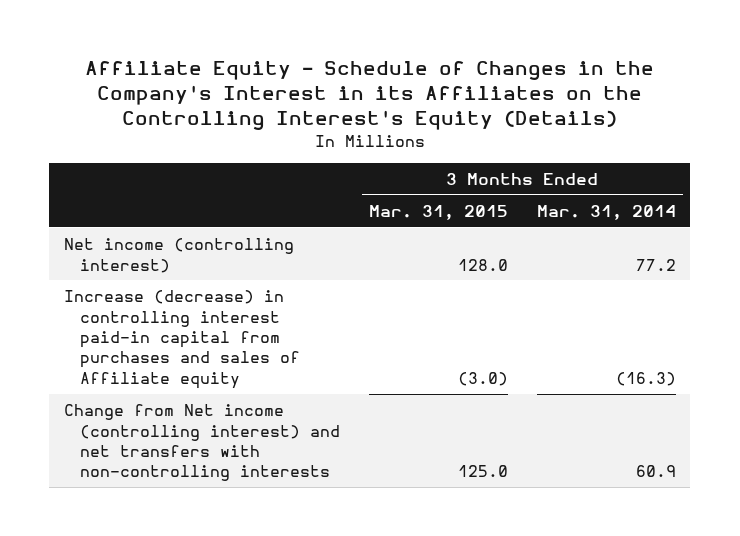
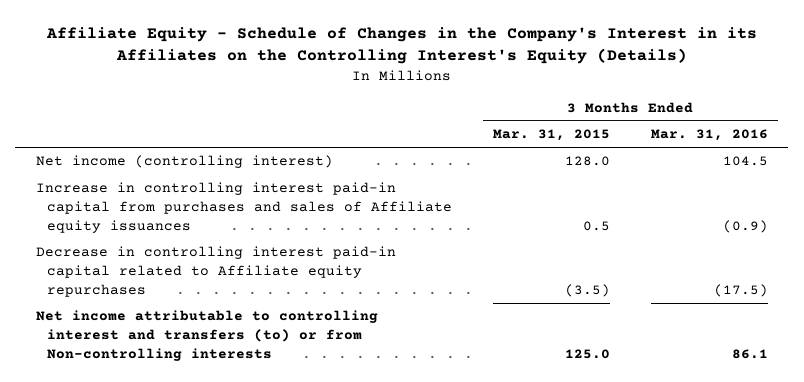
[536,204,676,220] Mar. 31, 2014 -> none
none -> [650,129,768,142] Mar. 31, 2016
[63,290,301,389] Increase (decrease) in controlling interest paid-in capital from purchases and sales of Affiliate equity -> [35,182,453,233] Increase in controlling interest paid-in capital from purchases and sales of Affiliate equity issuances
[458,371,509,386] (3.0) -> [583,220,611,231] 0.5
none -> [35,246,396,297] Decrease in controlling interest paid-in capital related to Affiliate equity repurchases
[63,404,341,482] Change from Net income (controlling interest) and net transfers with non-controlling interests -> [35,310,378,361] Net income attributable to controlling interest and transfers (to) or from Non-controlling interests

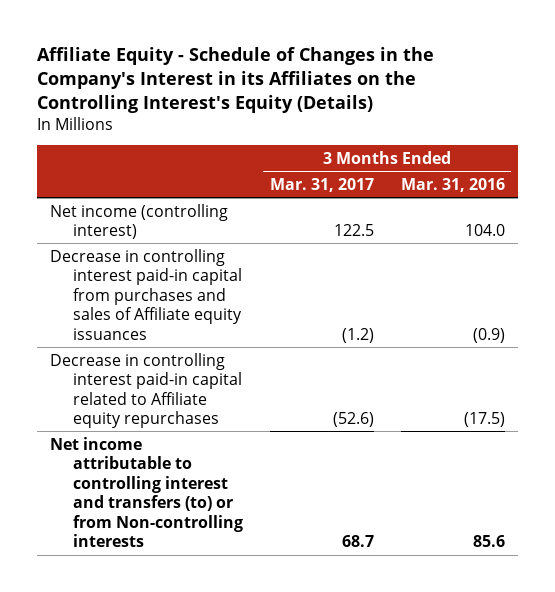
[493,129,611,142] Mar. 31, 2015 -> none
none -> [269,177,374,192] Mar. 31, 2017
[722,156,768,167] 104.5 -> [464,224,505,237] 104.0
[35,182,453,233] Increase in controlling interest paid-in capital from purchases and sales of Affiliate equity issuances -> [49,248,243,340] Decrease in controlling interest paid-in capital from purchases and sales of Affiliate equity issuances
[731,348,768,359] 86.1 -> [472,535,505,548] 85.6

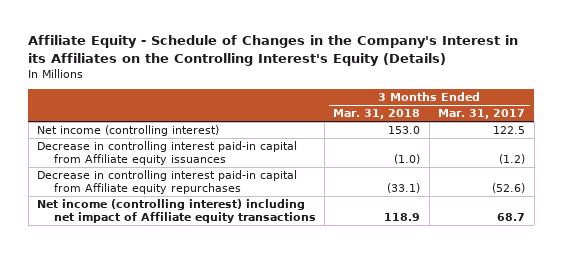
[400,177,505,192] Mar. 31, 2016 -> none
none -> [333,109,421,120] Mar. 31, 2018
[49,248,243,340] Decrease in controlling interest paid-in capital from purchases and sales of Affiliate equity issuances -> [37,141,298,166] Decrease in controlling interest paid-in capital from Affiliate equity issuances
[49,352,243,429] Decrease in controlling interest paid-in capital related to Affiliate equity repurchases -> [37,170,298,195] Decrease in controlling interest paid-in capital from Affiliate equity repurchases
[49,436,244,548] Net income attributable to controlling interest and transfers (to) or from Non-controlling interests -> [37,199,316,224] Net income (controlling interest) including net impact of Affiliate equity transactions

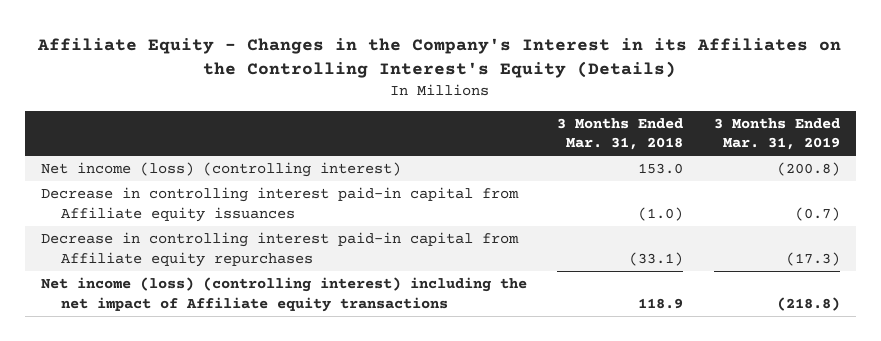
[28,35,519,66] Affiliate Equity - Schedule of Changes in the Company's Interest in its Affiliates on the Controlling Interest's Equity (Details) -> [37,37,842,78] Affiliate Equity - Changes in the Company's Interest in its Affiliates on the Controlling Interest's Equity (Details)
[438,109,526,120] Mar. 31, 2017 -> none
none -> [714,118,841,151] 3 Months Ended Mar. 31, 2019
[37,125,220,137] Net income (controlling interest) -> [40,162,401,178] Net income (loss) (controlling interest)
[37,199,316,224] Net income (controlling interest) including net impact of Affiliate equity transactions -> [40,277,527,312] Net income (loss) (controlling interest) including the net impact of Affiliate equity transactions

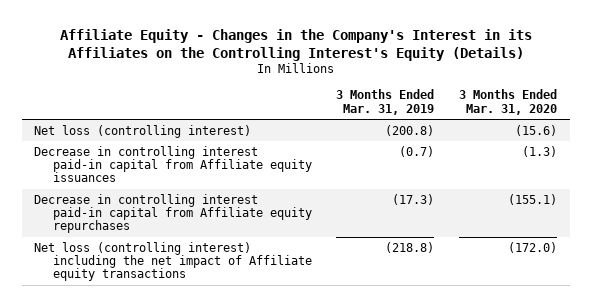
[557,118,684,151] 3 Months Ended Mar. 31, 2018 -> none
none -> [459,89,558,115] 3 Months Ended Mar. 31, 2020
[40,162,401,178] Net income (loss) (controlling interest) -> [34,124,252,138] Net loss (controlling interest)
[40,277,527,312] Net income (loss) (controlling interest) including the net impact of Affiliate equity transactions -> [34,241,312,282] Net loss (controlling interest) including the net impact of Affiliate equity transactions

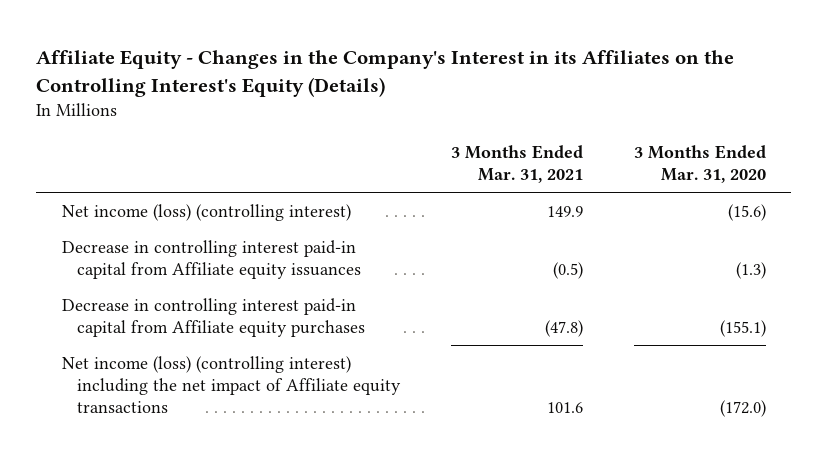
[336,89,435,115] 3 Months Ended Mar. 31, 2019 -> none
none -> [450,145,583,184] 3 Months Ended Mar. 31, 2021
[34,124,252,138] Net loss (controlling interest) -> [61,203,351,221] Net income (loss) (controlling interest)
[34,193,312,234] Decrease in controlling interest paid-in capital from Affiliate equity repurchases -> [61,297,365,338] Decrease in controlling interest paid-in capital from Affiliate equity purchases
[34,241,312,282] Net loss (controlling interest) including the net impact of Affiliate equity transactions -> [61,355,401,414] Net income (loss) (controlling interest) including the net impact of Affiliate equity transactions

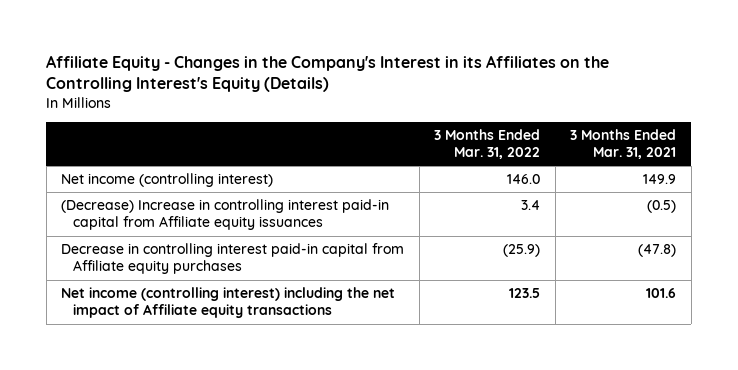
[633,145,766,184] 3 Months Ended Mar. 31, 2020 -> none
none -> [434,128,541,159] 3 Months Ended Mar. 31, 2022
[61,203,351,221] Net income (loss) (controlling interest) -> [61,172,274,187] Net income (controlling interest)
[61,239,361,280] Decrease in controlling interest paid-in capital from Affiliate equity issuances -> [61,198,390,231] (Decrease) Increase in controlling interest paid-in capital from Affiliate equity issuances
[61,355,401,414] Net income (loss) (controlling interest) including the net impact of Affiliate equity transactions -> [61,286,396,319] Net income (controlling interest) including the net impact of Affiliate equity transactions

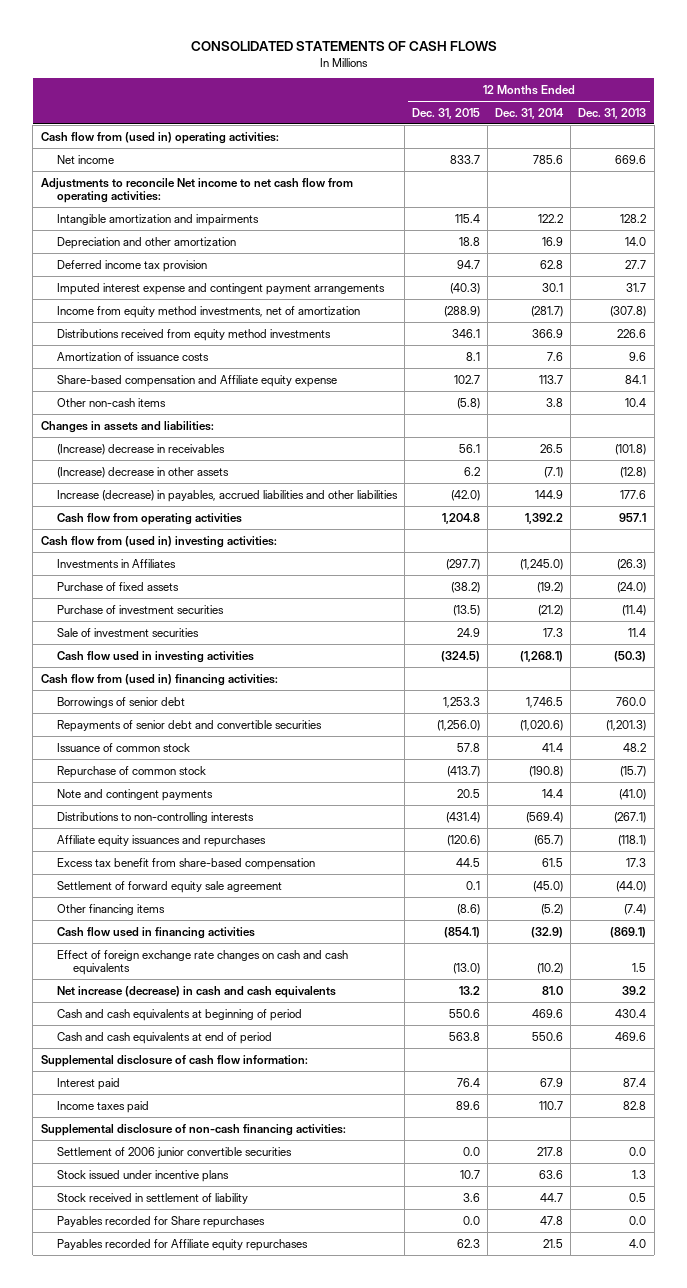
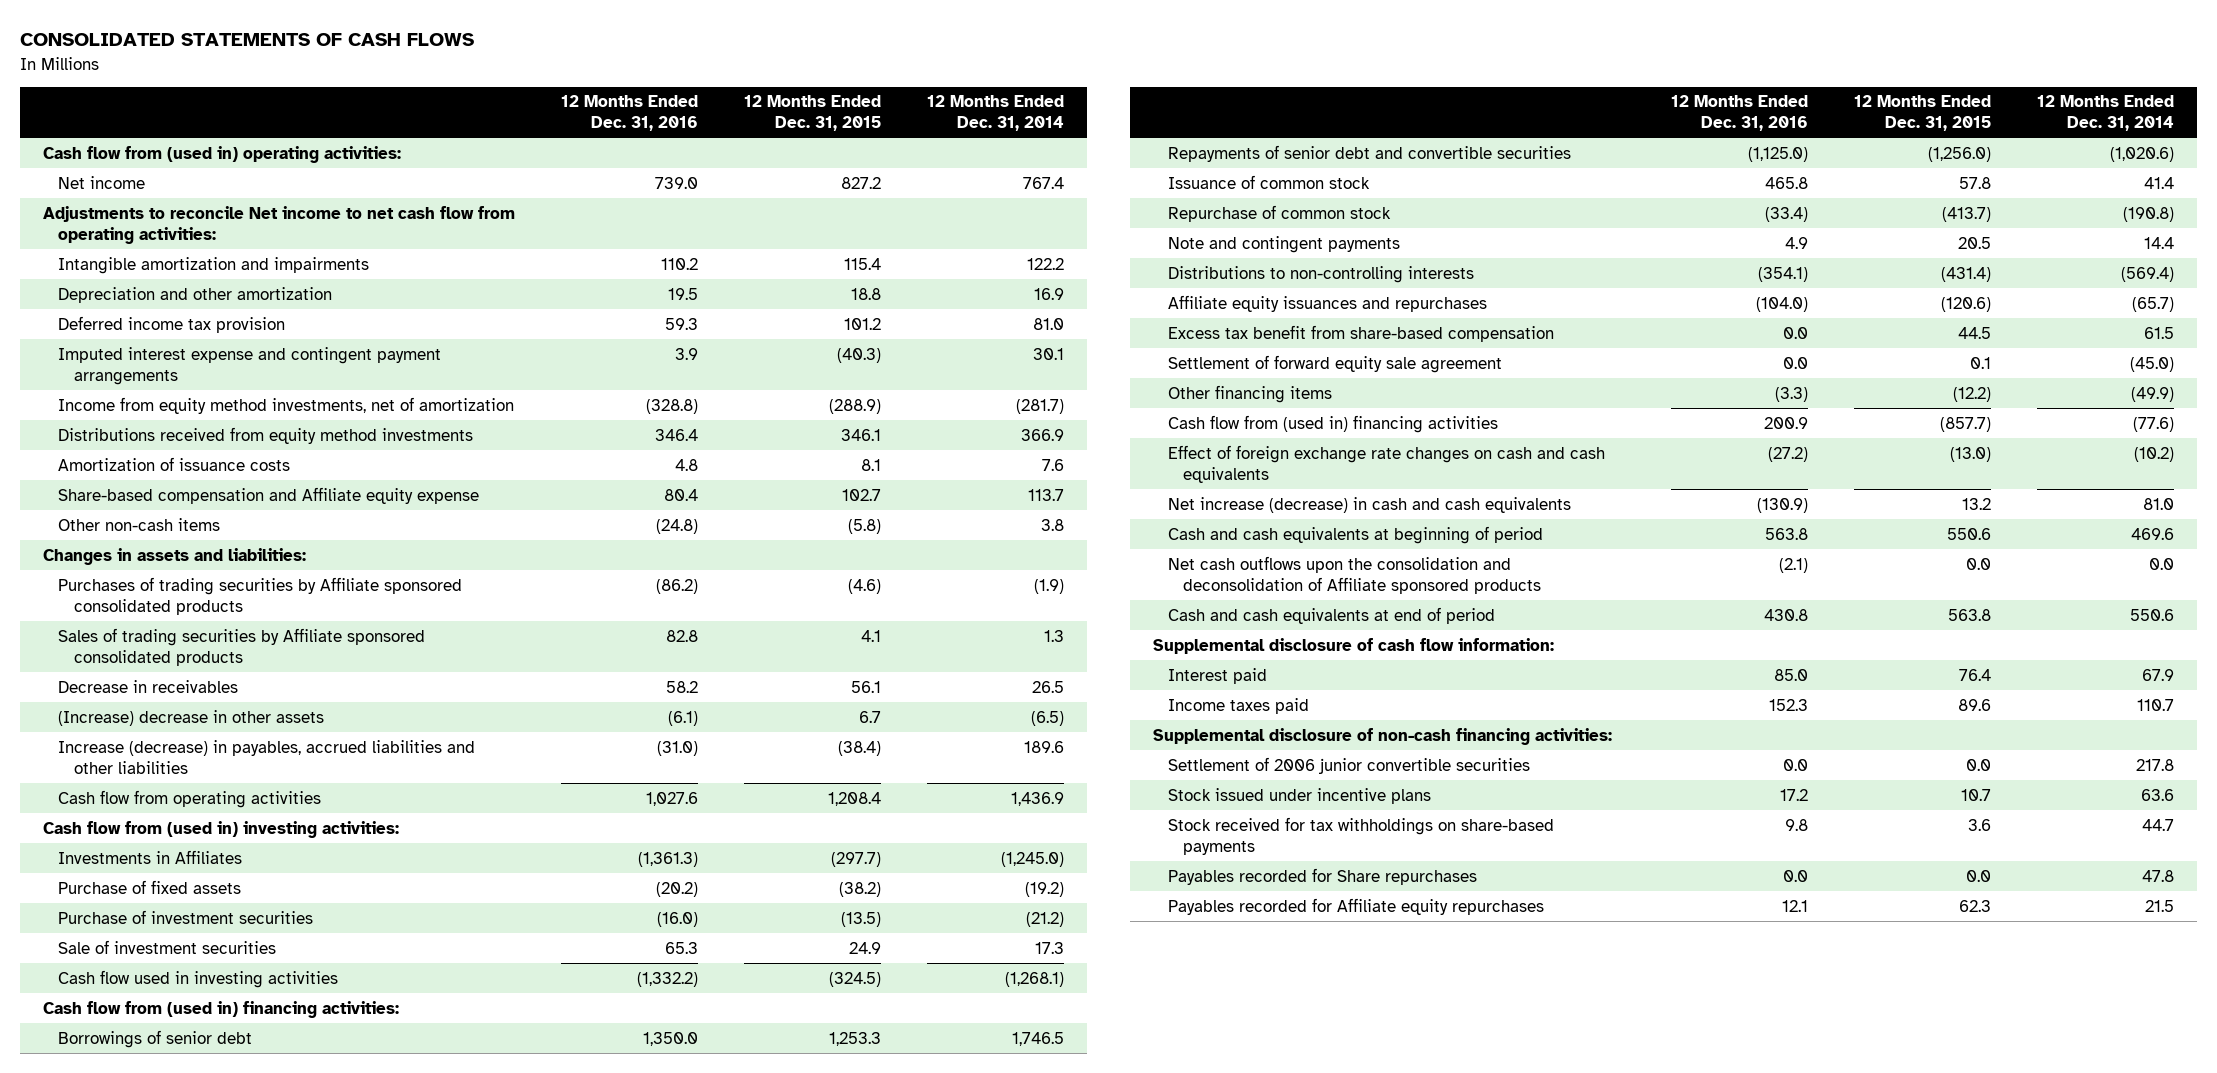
[578,107,647,119] Dec. 31, 2013 -> none
none -> [560,95,698,132] 12 Months Ended Dec. 31, 2016
[449,154,480,164] 833.7 -> [840,176,881,189] 827.2
[533,154,564,164] 785.6 -> [1022,176,1064,189] 767.4
[456,259,480,269] 94.7 -> [843,317,881,330] 101.2
[540,259,564,269] 62.8 -> [1032,317,1064,330] 81.0
none -> [58,576,463,615] Purchases of trading securities by Affiliate sponsored consolidated products
none -> [58,627,426,666] Sales of trading securities by Affiliate sponsored consolidated products
[56,443,225,455] (Increase) decrease in receivables -> [58,679,239,693] Decrease in receivables
[463,466,480,476] 6.2 -> [858,710,881,723] 6.7
[544,466,564,478] (7.1) -> [1030,710,1064,726] (6.5)
[450,489,480,501] (42.0) -> [837,740,881,756] (38.4)
[535,489,564,499] 144.9 -> [1023,740,1064,753] 189.6
[441,512,480,524] 1,204.8 -> [827,791,881,806] 1,208.4
[525,512,564,524] 1,392.2 -> [1010,791,1064,806] 1,436.9
[456,903,480,915] (8.6) -> [1952,386,1991,402] (12.2)
[541,903,564,915] (5.2) -> [2130,386,2174,402] (49.9)
[56,926,255,939] Cash flow used in financing activities -> [1167,414,1498,433] Cash flow from (used in) financing activities
[443,926,480,938] (854.1) -> [1939,416,1991,432] (857.7)
[531,926,564,938] (32.9) -> [2132,416,2174,432] (77.6)
none -> [1167,555,1542,594] Net cash outflows upon the consolidation and deconsolidation of Affiliate sponsored products
[56,1192,248,1204] Stock received in settlement of liability -> [1167,816,1554,855] Stock received for tax withholdings on share-based payments

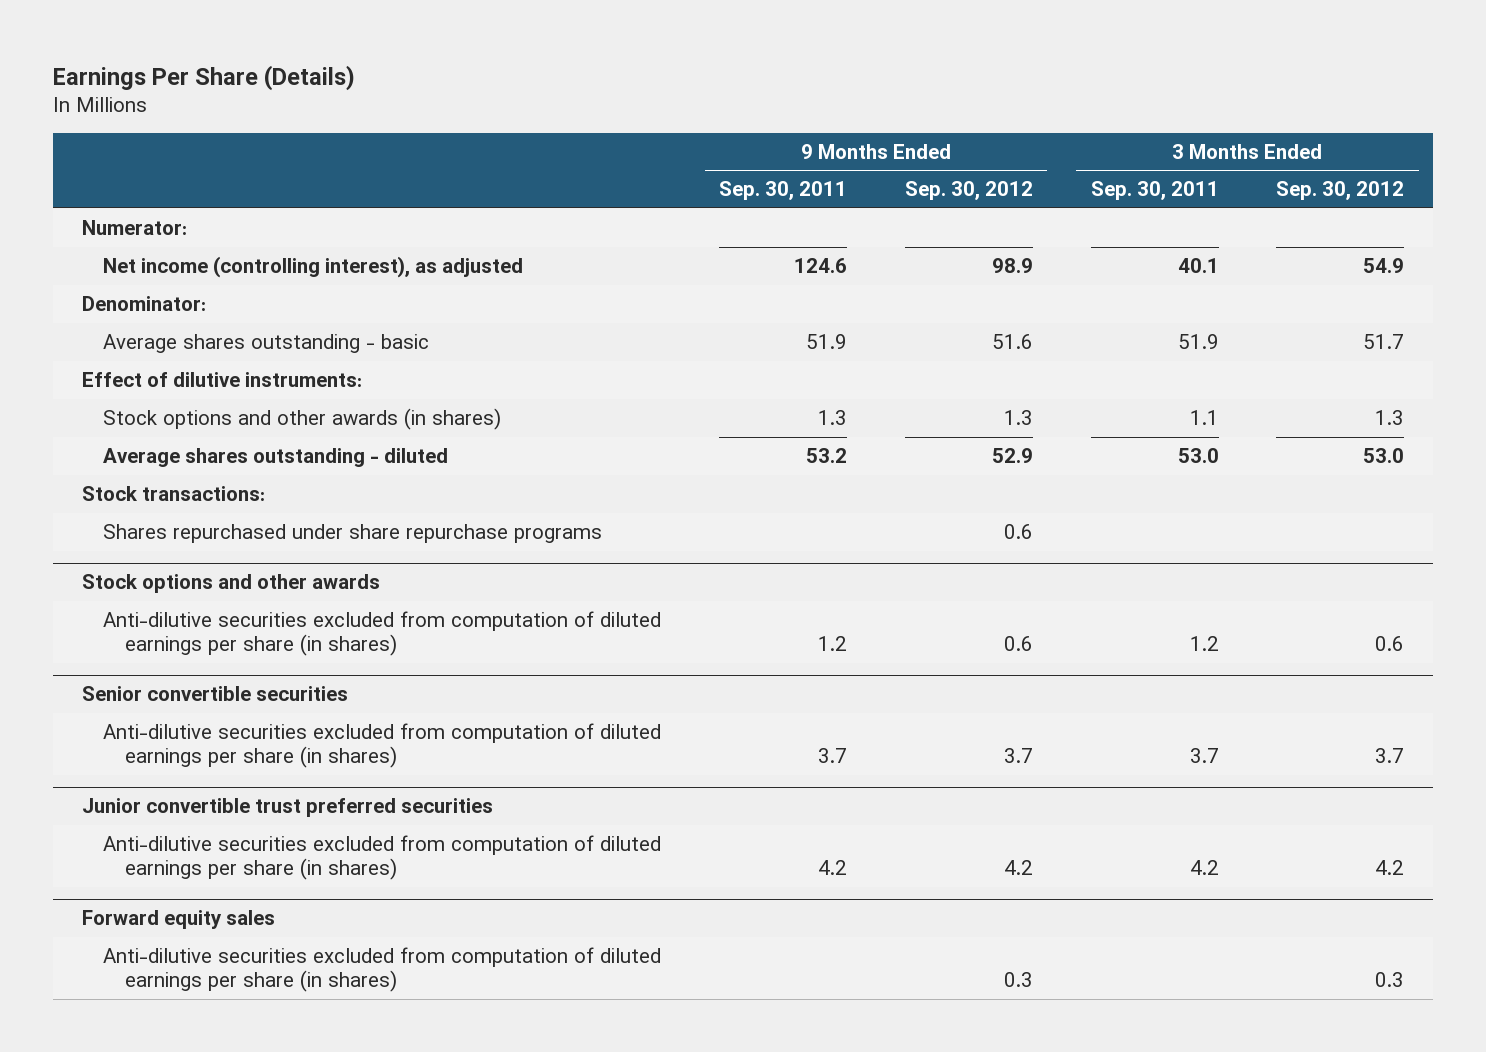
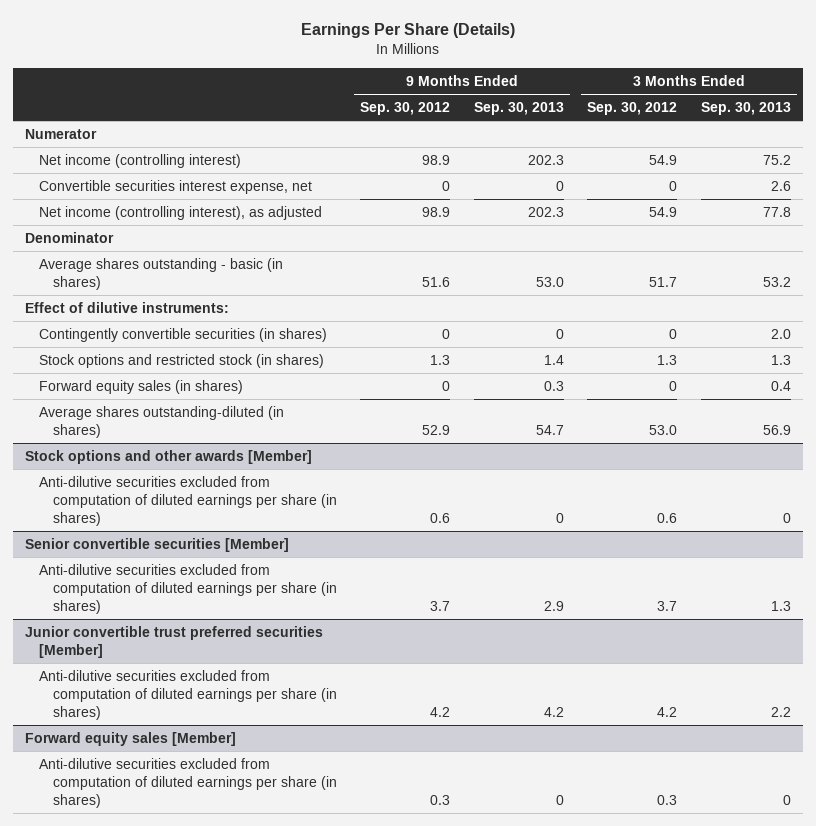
[719,181,848,201] Sep. 30, 2011 -> none
[1090,181,1219,201] Sep. 30, 2011 -> none
none -> [473,101,564,115] Sep. 30, 2013
none -> [700,101,791,115] Sep. 30, 2013
[81,220,187,236] Numerator: -> [24,128,97,139] Numerator
none -> [38,153,241,168] Net income (controlling interest)
none -> [38,179,312,194] Convertible securities interest expense, net
[81,296,206,312] Denominator: -> [24,231,114,243] Denominator
[103,334,430,354] Average shares outstanding - basic -> [38,257,283,291] Average shares outstanding - basic (in shares)
[81,486,265,502] Stock transactions: -> none
[103,524,603,544] Shares repurchased under share repurchase programs -> none
none -> [38,327,327,342] Contingently convertible securities (in shares)
[103,408,502,431] Stock options and other awards (in shares) -> [38,353,324,368] Stock options and restricted stock (in shares)
none -> [38,379,243,394] Forward equity sales (in shares)
[103,448,449,468] Average shares outstanding - diluted -> [38,405,284,439] Average shares outstanding-diluted (in shares)
[81,574,380,594] Stock options and other awards -> [24,449,312,464] Stock options and other awards [Member]
[81,686,348,702] Senior convertible securities -> [24,537,289,552] Senior convertible securities [Member]
[81,798,493,818] Junior convertible trust preferred securities -> [24,625,323,659] Junior convertible trust preferred securities [Member]
[81,910,275,930] Forward equity sales -> [24,731,236,746] Forward equity sales [Member]

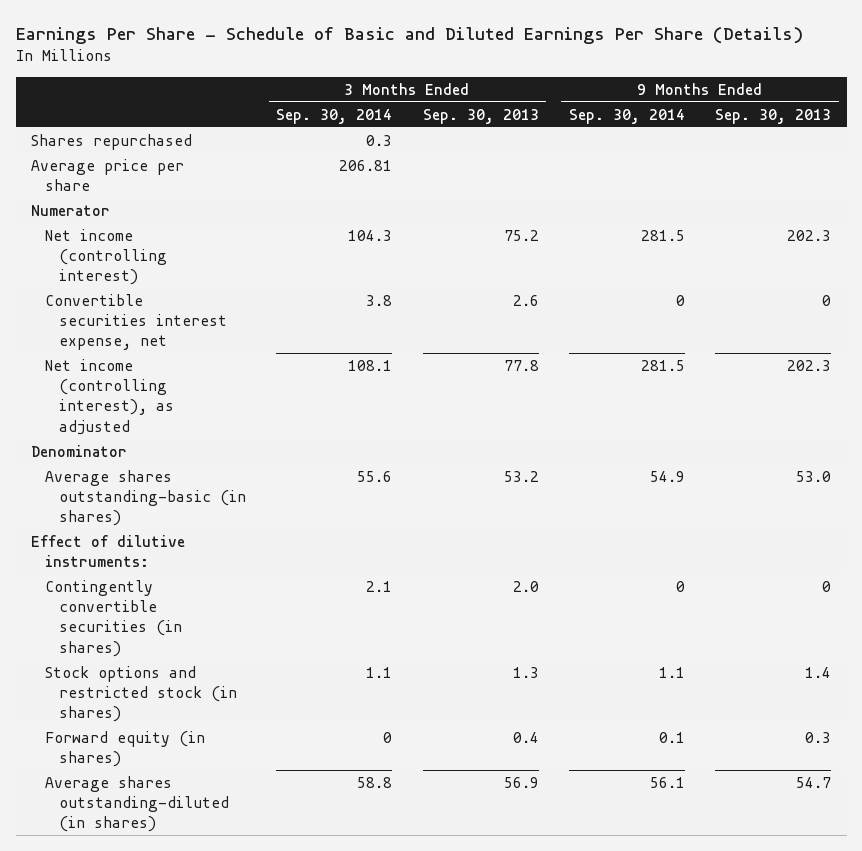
[300,23,515,39] Earnings Per Share (Details) -> [15,27,803,45] Earnings Per Share - Schedule of Basic and Diluted Earnings Per Share (Details)
[360,101,451,115] Sep. 30, 2012 -> none
[587,101,678,115] Sep. 30, 2012 -> none
none -> [276,108,393,124] Sep. 30, 2014
none -> [568,108,685,124] Sep. 30, 2014
none -> [31,133,193,150] Shares repurchased
none -> [31,158,185,192] Average price per share
[38,257,283,291] Average shares outstanding - basic (in shares) -> [44,469,246,527] Average shares outstanding-basic (in shares)
[38,379,243,394] Forward equity sales (in shares) -> [44,730,205,768] Forward equity (in shares)
[24,449,312,464] Stock options and other awards [Member] -> none
[38,475,337,527] Anti-dilutive securities excluded from computation of diluted earnings per share (in shares) -> none
[24,537,289,552] Senior convertible securities [Member] -> none
[38,563,337,615] Anti-dilutive securities excluded from computation of diluted earnings per share (in shares) -> none
[24,625,323,659] Junior convertible trust preferred securities [Member] -> none
[38,669,337,721] Anti-dilutive securities excluded from computation of diluted earnings per share (in shares) -> none
[24,731,236,746] Forward equity sales [Member] -> none
[38,757,337,809] Anti-dilutive securities excluded from computation of diluted earnings per share (in shares) -> none

